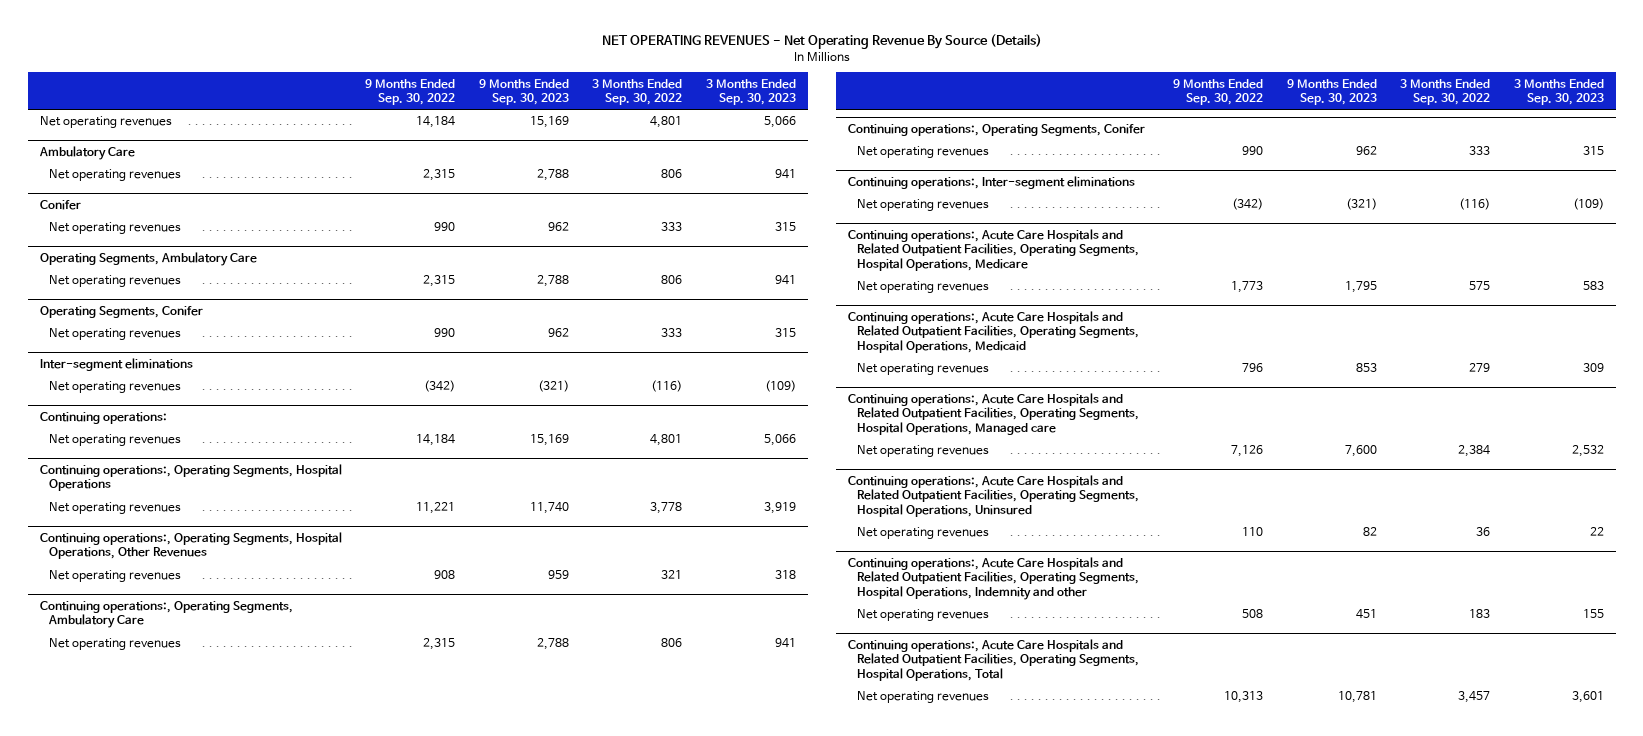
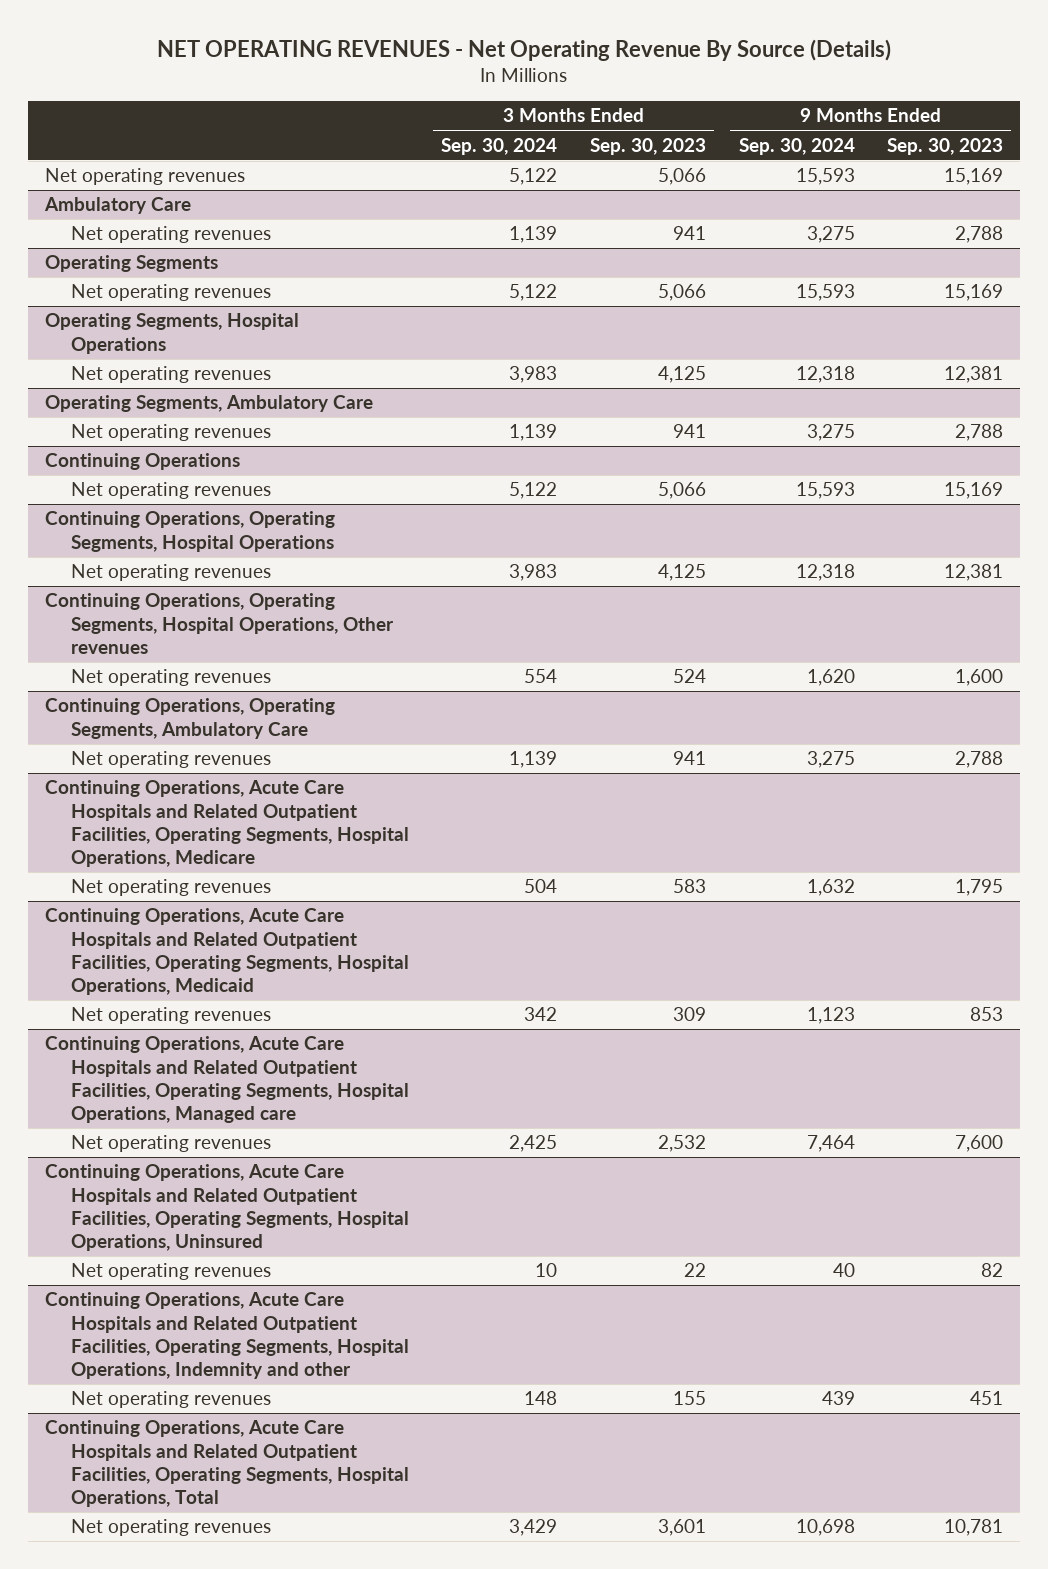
[365,78,456,106] 9 Months Ended Sep. 30, 2022 -> none
[592,78,683,106] 3 Months Ended Sep. 30, 2022 -> none
none -> [441,137,558,155] Sep. 30, 2024
none -> [738,137,855,155] Sep. 30, 2024
[39,199,81,210] Conifer -> none
none -> [44,255,218,273] Operating Segments
[547,222,569,232] 962 -> [944,284,1004,302] 15,169
[774,222,796,232] 315 -> [657,284,706,302] 5,066
none -> [44,313,299,354] Operating Segments, Hospital Operations
none -> [70,366,271,384] Net operating revenues
[39,305,203,318] Operating Segments, Conifer -> none
[49,328,182,341] Net operating revenues -> none
[39,357,193,371] Inter-segment eliminations -> none
[49,381,182,394] Net operating revenues -> none
[39,411,167,424] Continuing operations: -> [44,453,240,471] Continuing Operations
[39,463,342,492] Continuing operations:, Operating Segments, Hospital Operations -> [44,511,335,552] Continuing Operations, Operating Segments, Hospital Operations
[529,502,569,515] 11,740 -> [944,564,1004,582] 12,381
[763,502,796,515] 3,919 -> [657,564,706,582] 4,125
[39,531,342,560] Continuing operations:, Operating Segments, Hospital Operations, Other Revenues -> [44,593,394,655] Continuing Operations, Operating Segments, Hospital Operations, Other revenues
[547,570,569,580] 959 -> [955,669,1004,687] 1,600
[774,570,796,580] 318 -> [672,669,706,684] 524
[39,600,293,629] Continuing operations:, Operating Segments, Ambulatory Care -> [44,698,335,739] Continuing Operations, Operating Segments, Ambulatory Care
[847,123,1145,136] Continuing operations:, Operating Segments, Conifer -> none
[857,146,990,159] Net operating revenues -> none
[847,175,1135,189] Continuing operations:, Inter-segment eliminations -> none
[857,199,990,212] Net operating revenues -> none
[847,228,1140,272] Continuing operations:, Acute Care Hospitals and Related Outpatient Facilities, Operating Segments, Hospital Operations, Medicare -> [44,780,409,868] Continuing Operations, Acute Care Hospitals and Related Outpatient Facilities, Operating Segments, Hospital Operations, Medicare
[847,310,1140,354] Continuing operations:, Acute Care Hospitals and Related Outpatient Facilities, Operating Segments, Hospital Operations, Medicaid -> [44,908,409,996] Continuing Operations, Acute Care Hospitals and Related Outpatient Facilities, Operating Segments, Hospital Operations, Medicaid
[847,392,1140,436] Continuing operations:, Acute Care Hospitals and Related Outpatient Facilities, Operating Segments, Hospital Operations, Managed care -> [44,1036,409,1124] Continuing Operations, Acute Care Hospitals and Related Outpatient Facilities, Operating Segments, Hospital Operations, Managed care
[847,474,1140,518] Continuing operations:, Acute Care Hospitals and Related Outpatient Facilities, Operating Segments, Hospital Operations, Uninsured -> [44,1164,409,1252] Continuing Operations, Acute Care Hospitals and Related Outpatient Facilities, Operating Segments, Hospital Operations, Uninsured
[847,556,1140,601] Continuing operations:, Acute Care Hospitals and Related Outpatient Facilities, Operating Segments, Hospital Operations, Indemnity and other -> [44,1292,409,1380] Continuing Operations, Acute Care Hospitals and Related Outpatient Facilities, Operating Segments, Hospital Operations, Indemnity and other
[847,638,1140,682] Continuing operations:, Acute Care Hospitals and Related Outpatient Facilities, Operating Segments, Hospital Operations, Total -> [44,1420,409,1508] Continuing Operations, Acute Care Hospitals and Related Outpatient Facilities, Operating Segments, Hospital Operations, Total

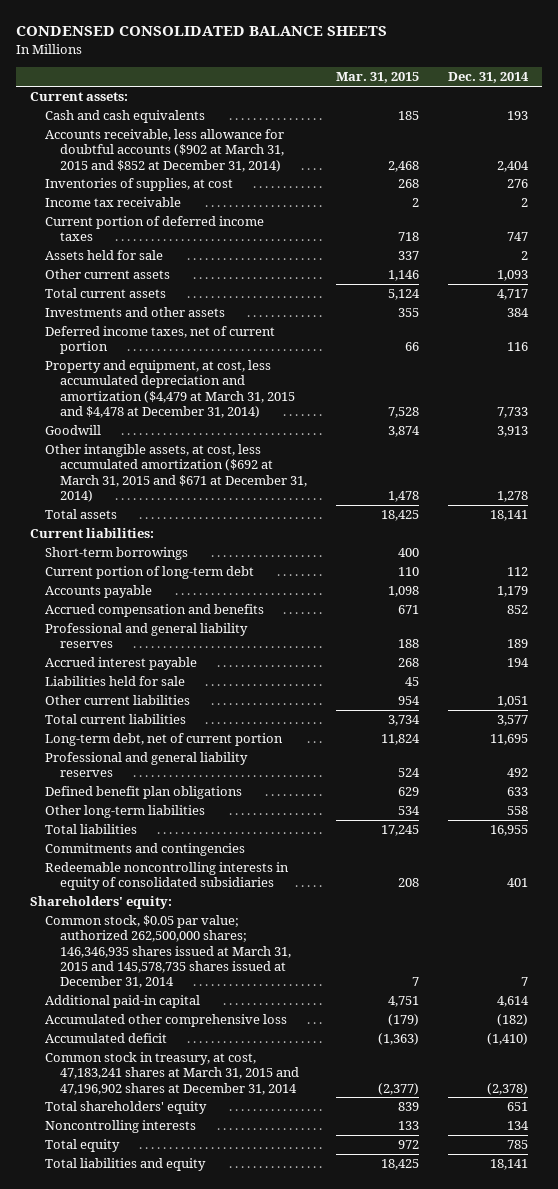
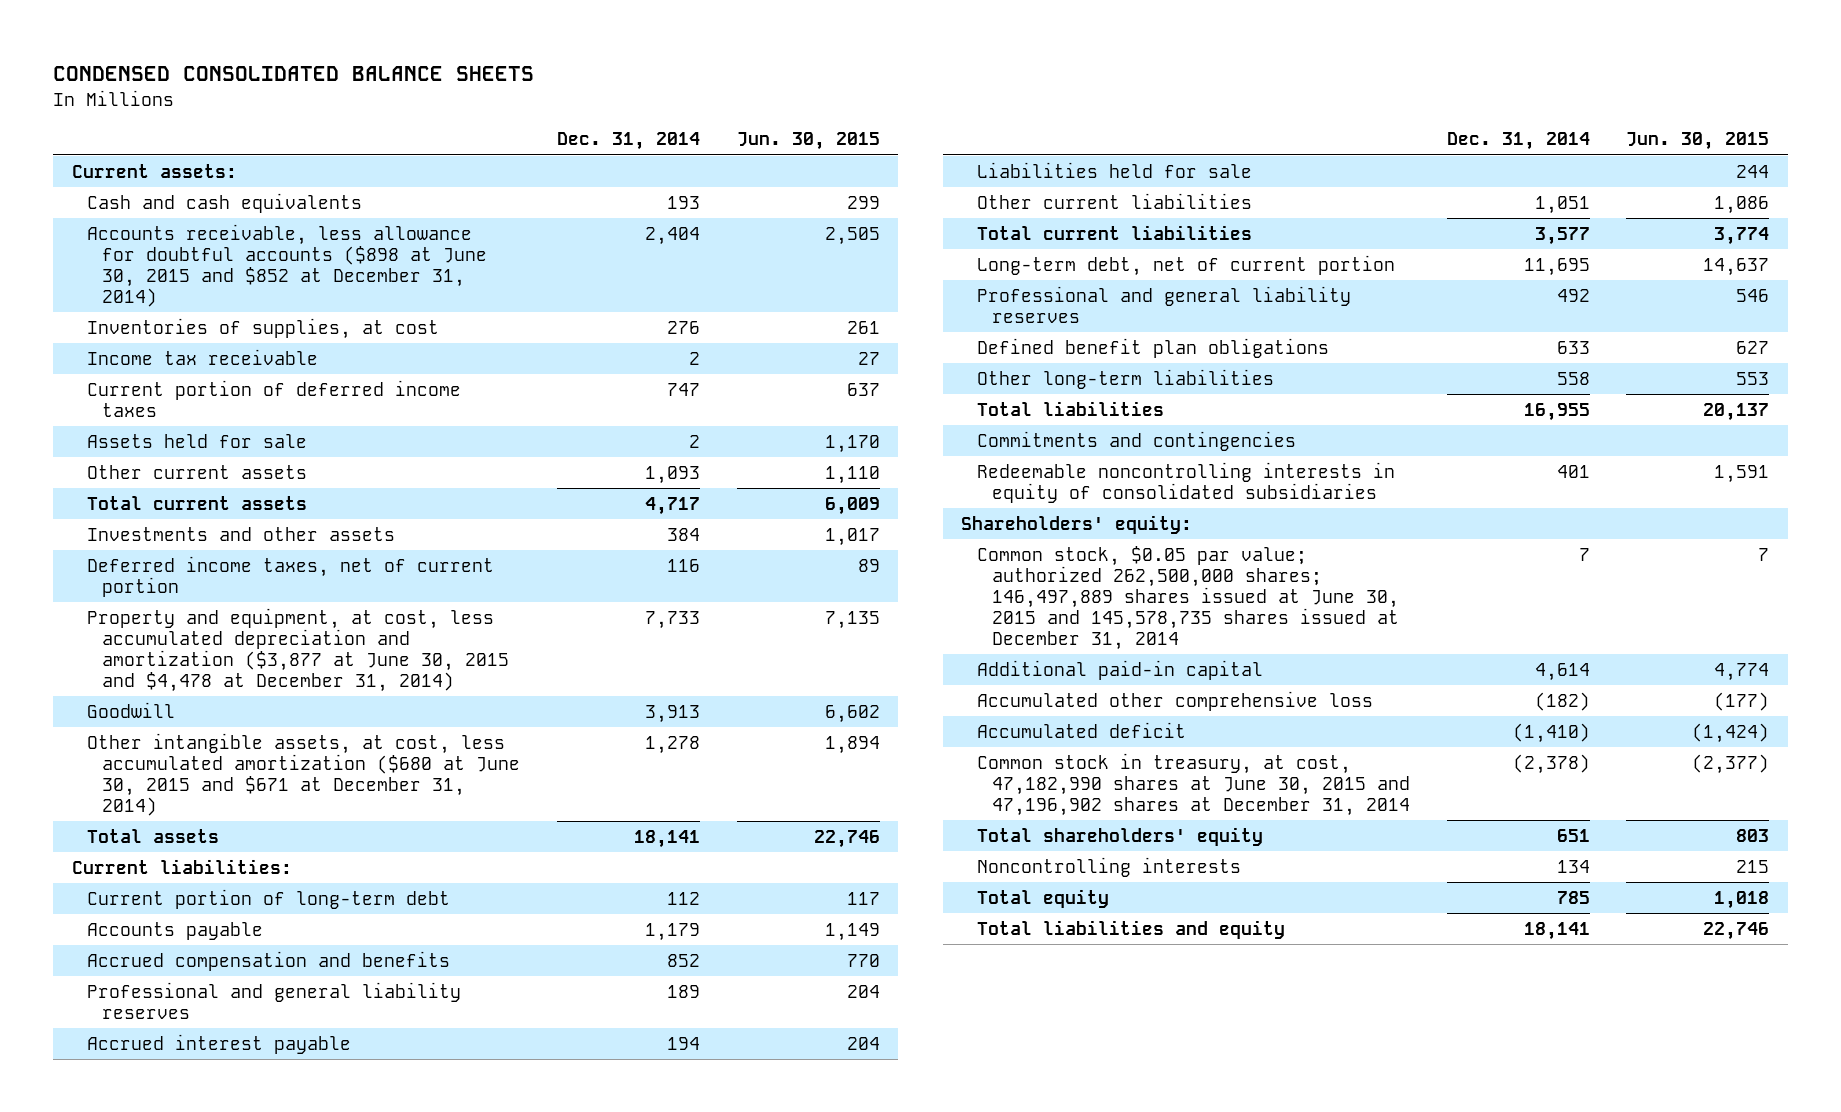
[335,72,419,84] Mar. 31, 2015 -> none
none -> [736,132,880,151] Jun. 30, 2015
[45,129,285,172] Accounts receivable, less allowance for doubtful accounts ($902 at March 31, 2015 and $852 at December 31, 2014) -> [87,223,488,307] Accounts receivable, less allowance for doubtful accounts ($898 at June 30, 2015 and $852 at December 31, 2014)
[45,360,296,418] Property and equipment, at cost, less accumulated depreciation and amortization ($4,479 at March 31, 2015 and $4,478 at December 31, 2014) -> [87,607,510,692] Property and equipment, at cost, less accumulated depreciation and amortization ($3,877 at June 30, 2015 and $4,478 at December 31, 2014)
[45,444,308,502] Other intangible assets, at cost, less accumulated amortization ($692 at March 31, 2015 and $671 at December 31, 2014) -> [87,732,521,816] Other intangible assets, at cost, less accumulated amortization ($680 at June 30, 2015 and $671 at December 31, 2014)
[45,547,189,561] Short-term borrowings -> none
[45,915,292,989] Common stock, $0.05 par value; authorized 262,500,000 shares; 146,346,935 shares issued at March 31, 2015 and 145,578,735 shares issued at December 31, 2014 -> [976,545,1400,650] Common stock, $0.05 par value; authorized 262,500,000 shares; 146,497,889 shares issued at June 30, 2015 and 145,578,735 shares issued at December 31, 2014
[45,1052,300,1095] Common stock in treasury, at cost, 47,183,241 shares at March 31, 2015 and 47,196,902 shares at December 31, 2014 -> [976,752,1411,816] Common stock in treasury, at cost, 47,182,990 shares at June 30, 2015 and 47,196,902 shares at December 31, 2014

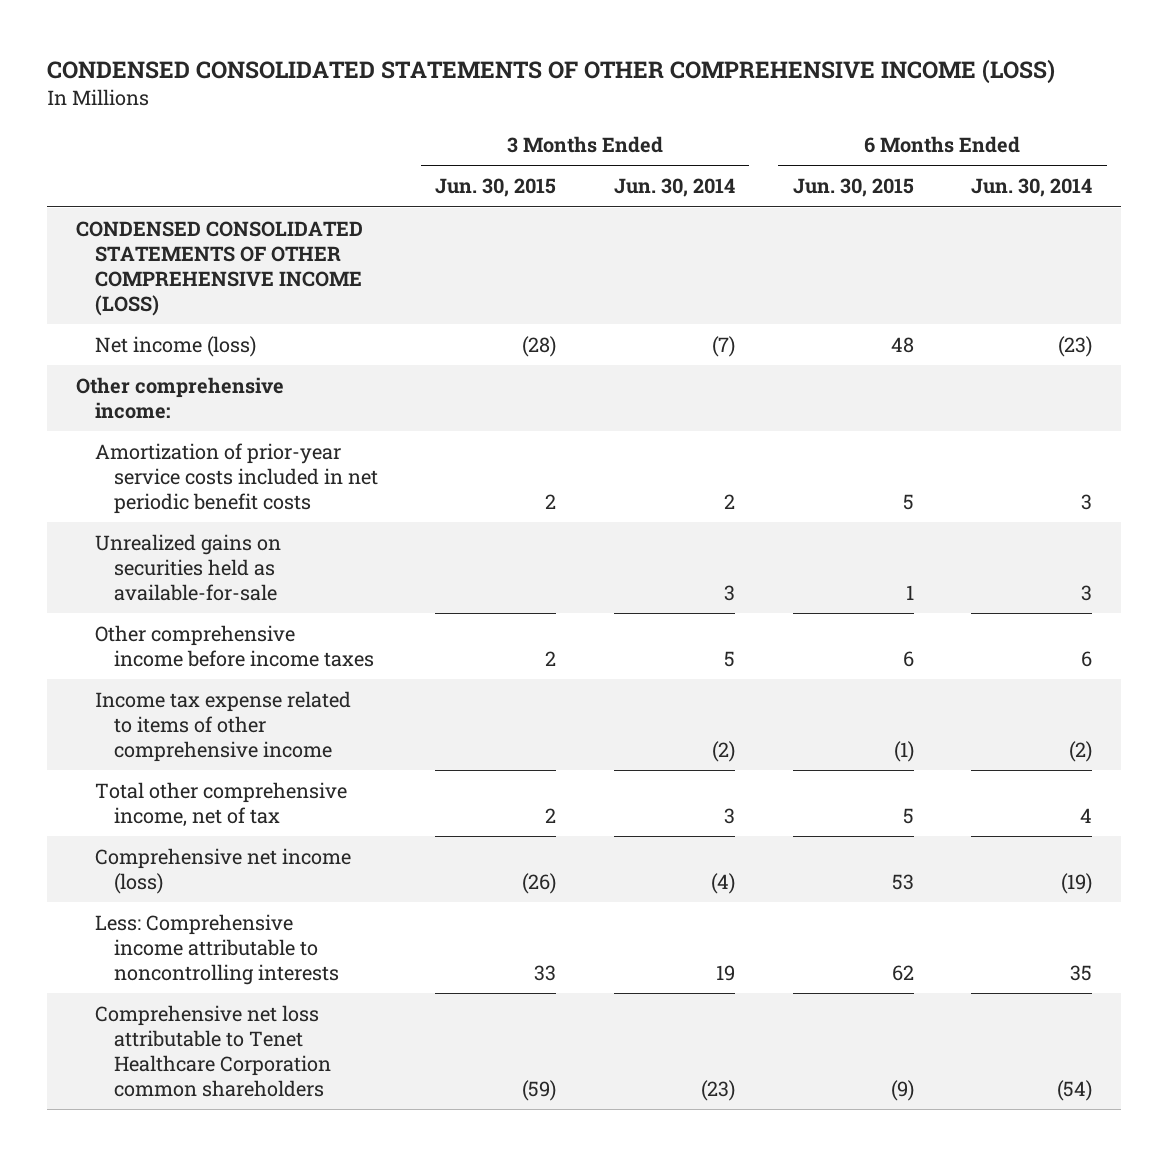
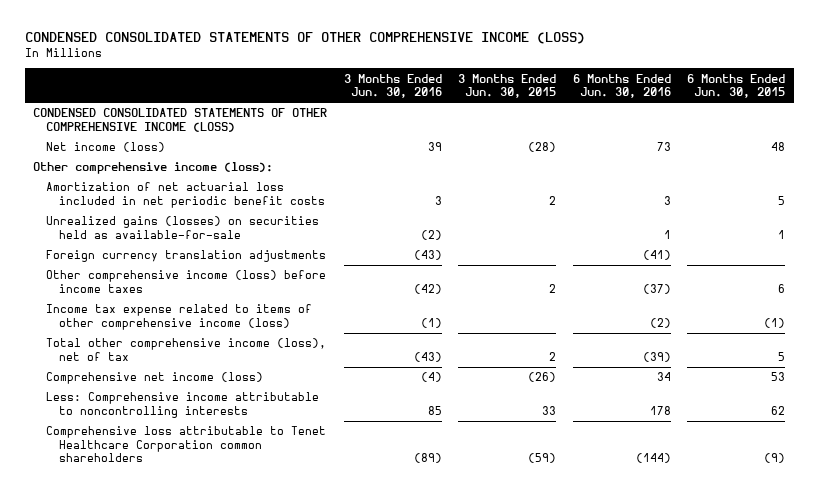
[613,178,735,198] Jun. 30, 2014 -> none
[971,178,1093,198] Jun. 30, 2014 -> none
none -> [343,73,442,99] 3 Months Ended Jun. 30, 2016
none -> [572,73,671,99] 6 Months Ended Jun. 30, 2016
[75,376,284,419] Other comprehensive income: -> [33,162,274,175] Other comprehensive income (loss):
[94,442,378,514] Amortization of prior-year service costs included in net periodic benefit costs -> [46,182,325,208] Amortization of net actuarial loss included in net periodic benefit costs
[94,533,281,601] Unrealized gains on securities held as available-for-sale -> [46,216,320,239] Unrealized gains (losses) on securities held as available-for-sale
none -> [46,250,327,263] Foreign currency translation adjustments
[94,624,374,667] Other comprehensive income before income taxes -> [46,270,327,293] Other comprehensive income (loss) before income taxes
[94,690,351,762] Income tax expense related to items of other comprehensive income -> [46,304,313,330] Income tax expense related to items of other comprehensive income (loss)
[94,781,347,827] Total other comprehensive income, net of tax -> [46,338,327,361] Total other comprehensive income (loss), net of tax
[94,1004,331,1097] Comprehensive net loss attributable to Tenet Healthcare Corporation common shareholders -> [46,426,327,463] Comprehensive loss attributable to Tenet Healthcare Corporation common shareholders

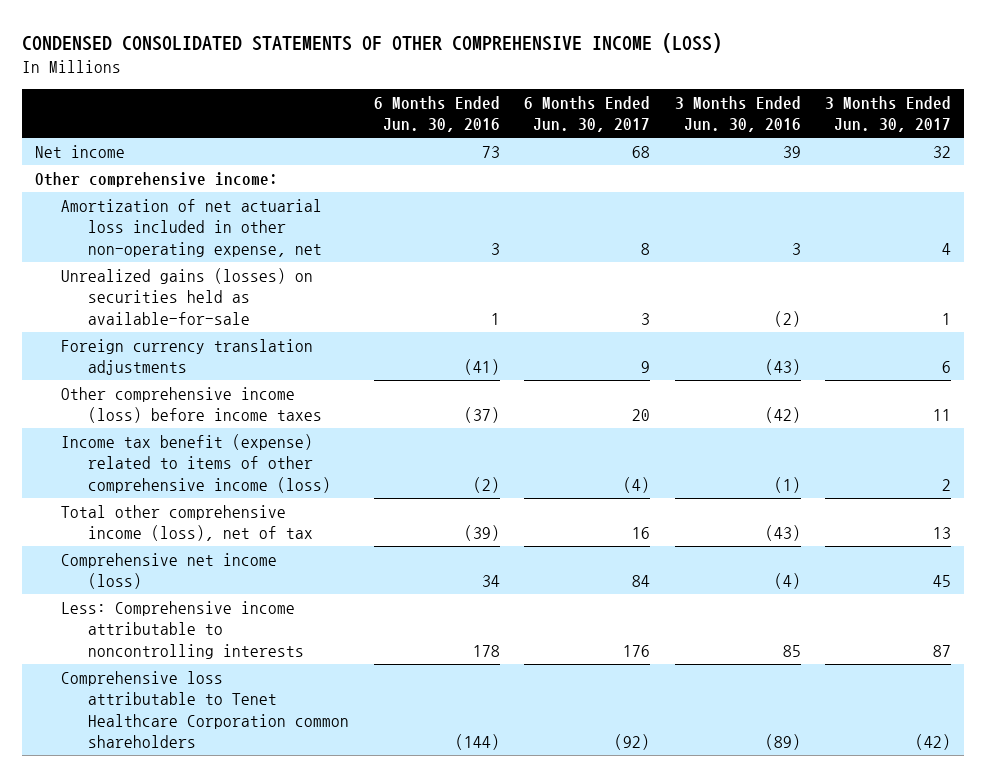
[458,73,557,99] 3 Months Ended Jun. 30, 2015 -> none
[687,73,786,99] 6 Months Ended Jun. 30, 2015 -> none
none -> [524,95,651,133] 6 Months Ended Jun. 30, 2017
none -> [825,95,952,133] 3 Months Ended Jun. 30, 2017
[33,108,328,132] CONDENSED CONSOLIDATED STATEMENTS OF OTHER COMPREHENSIVE INCOME (LOSS) -> none
[46,142,166,153] Net income (loss) -> [34,144,125,158] Net income
[33,162,274,175] Other comprehensive income (loss): -> [34,171,278,187] Other comprehensive income:
[46,182,325,208] Amortization of net actuarial loss included in net periodic benefit costs -> [61,198,323,257] Amortization of net actuarial loss included in other non-operating expense, net
[46,304,313,330] Income tax expense related to items of other comprehensive income (loss) -> [61,433,332,493] Income tax benefit (expense) related to items of other comprehensive income (loss)

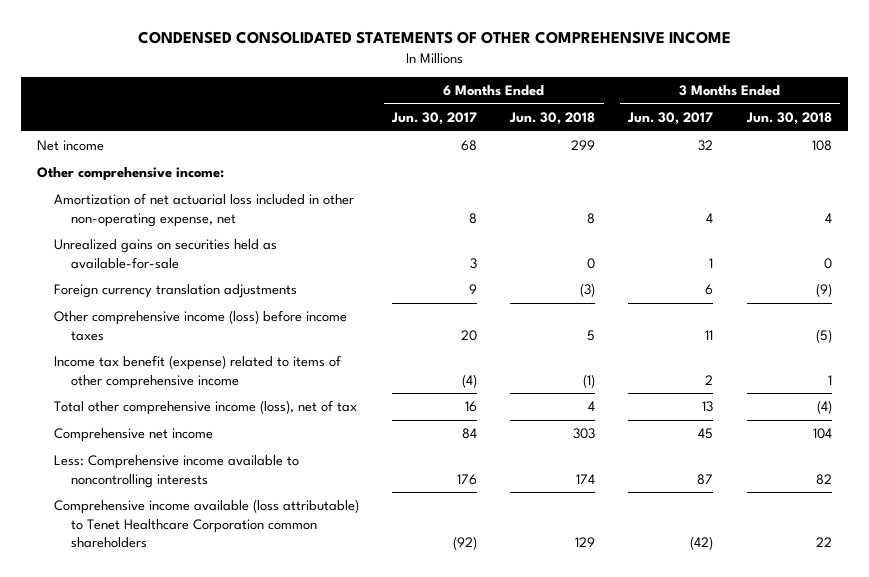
[22,32,723,53] CONDENSED CONSOLIDATED STATEMENTS OF OTHER COMPREHENSIVE INCOME (LOSS) -> [137,31,731,45] CONDENSED CONSOLIDATED STATEMENTS OF OTHER COMPREHENSIVE INCOME
[373,95,500,133] 6 Months Ended Jun. 30, 2016 -> none
[674,95,801,133] 3 Months Ended Jun. 30, 2016 -> none
none -> [509,111,596,125] Jun. 30, 2018
none -> [745,111,832,125] Jun. 30, 2018
[61,267,314,325] Unrealized gains (losses) on securities held as available-for-sale -> [54,239,278,269] Unrealized gains on securities held as available-for-sale
[61,433,332,493] Income tax benefit (expense) related to items of other comprehensive income (loss) -> [54,355,342,389] Income tax benefit (expense) related to items of other comprehensive income
[61,552,278,590] Comprehensive net income (loss) -> [54,428,214,443] Comprehensive net income
[61,600,305,659] Less: Comprehensive income attributable to noncontrolling interests -> [54,455,300,488] Less: Comprehensive income available to noncontrolling interests
[61,670,350,749] Comprehensive loss attributable to Tenet Healthcare Corporation common shareholders -> [54,499,360,549] Comprehensive income available (loss attributable) to Tenet Healthcare Corporation common shareholders

